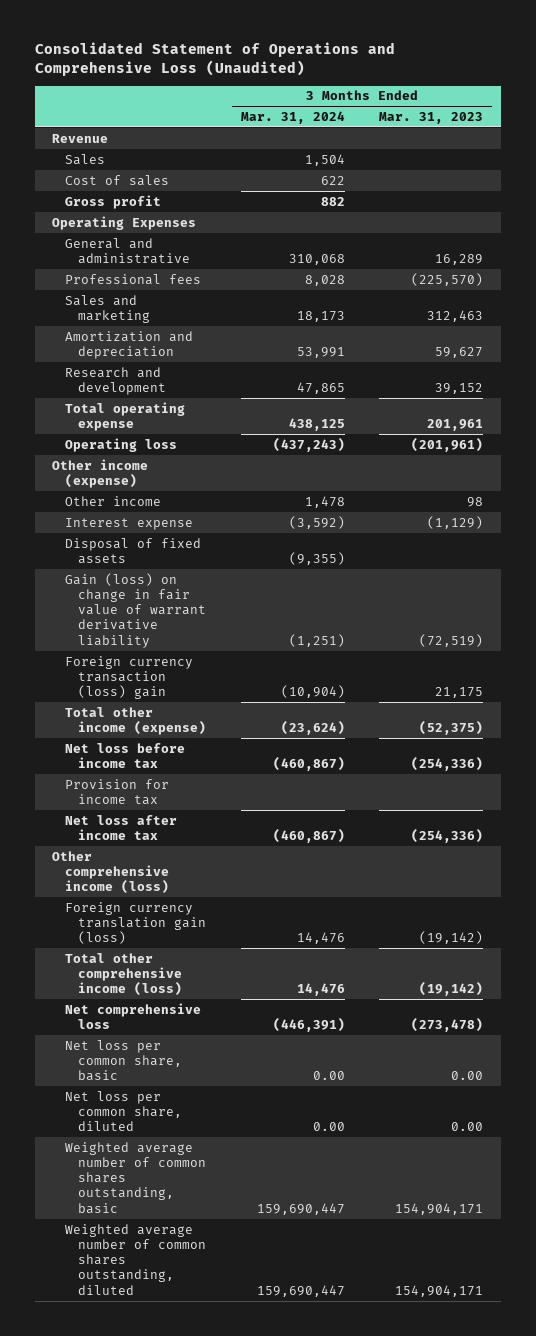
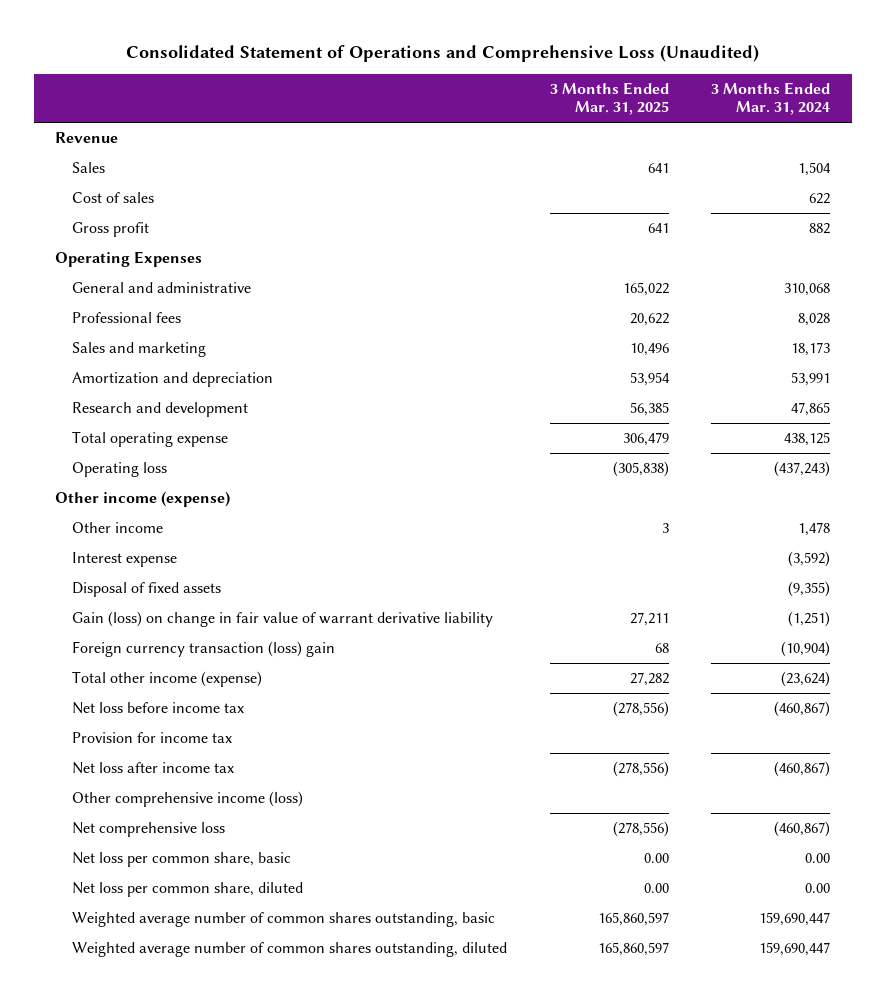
[379,111,484,124] Mar. 31, 2023 -> none
none -> [549,82,669,116] 3 Months Ended Mar. 31, 2025
[65,901,207,945] Foreign currency translation gain (loss) -> none
[65,952,183,997] Total other comprehensive income (loss) -> none
[272,1017,345,1032] (446,391) -> [774,821,831,838] (460,867)

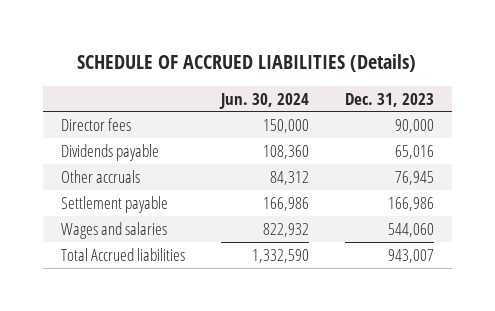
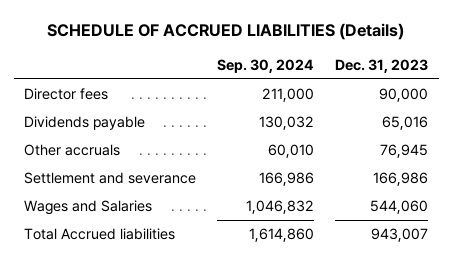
[218,92,309,109] Jun. 30, 2024 -> none
none -> [217,58,315,73] Sep. 30, 2024
[60,195,168,213] Settlement payable -> [24,172,197,185] Settlement and severance
[60,221,167,239] Wages and salaries -> [24,200,153,216] Wages and Salaries

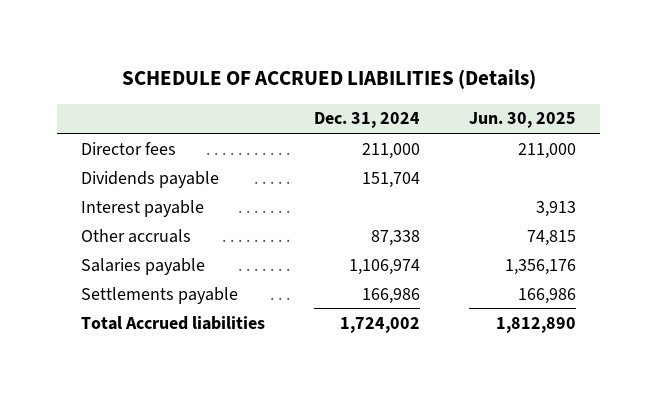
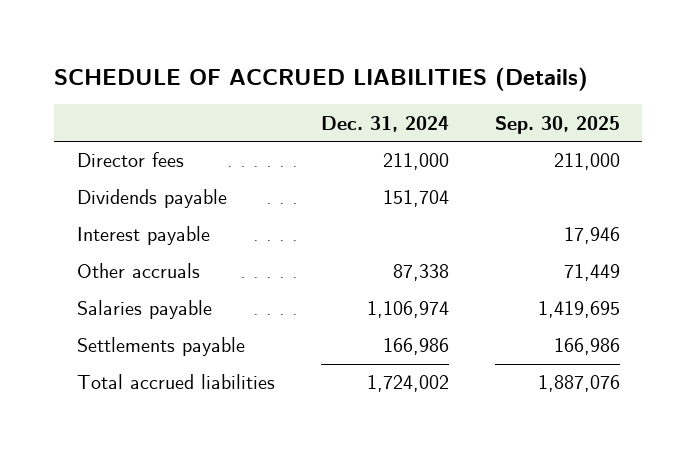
[468,112,576,129] Jun. 30, 2025 -> none
none -> [494,115,620,134] Sep. 30, 2025
[81,315,266,330] Total Accrued liabilities -> [77,374,276,390] Total accrued liabilities

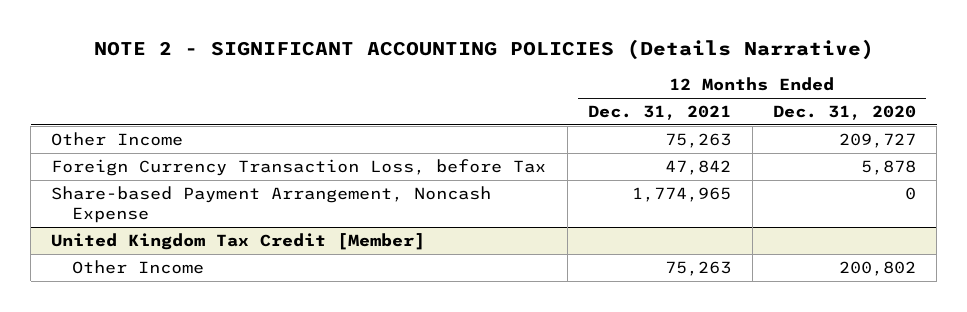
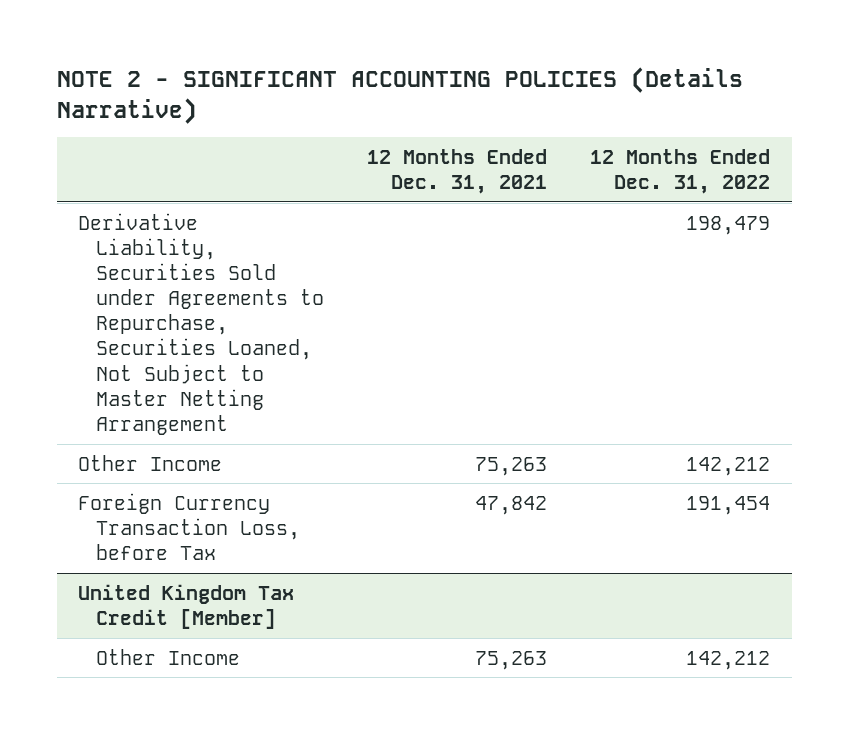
[772,105,916,121] Dec. 31, 2020 -> none
none -> [590,148,771,195] 12 Months Ended Dec. 31, 2022
none -> [78,212,325,435] Derivative Liability, Securities Sold under Agreements to Repurchase, Securities Loaned, Not Subject to Master Netting Arrangement
[51,185,492,223] Share-based Payment Arrangement, Noncash Expense -> none

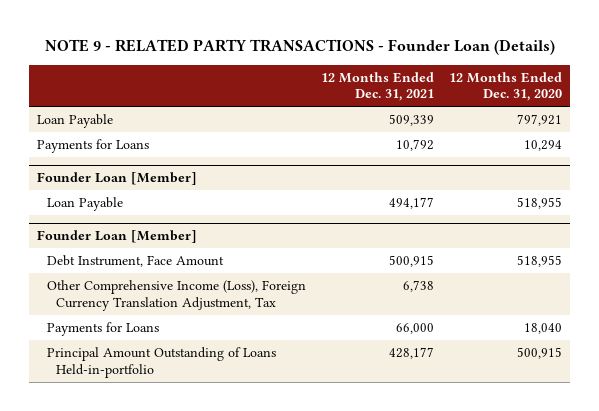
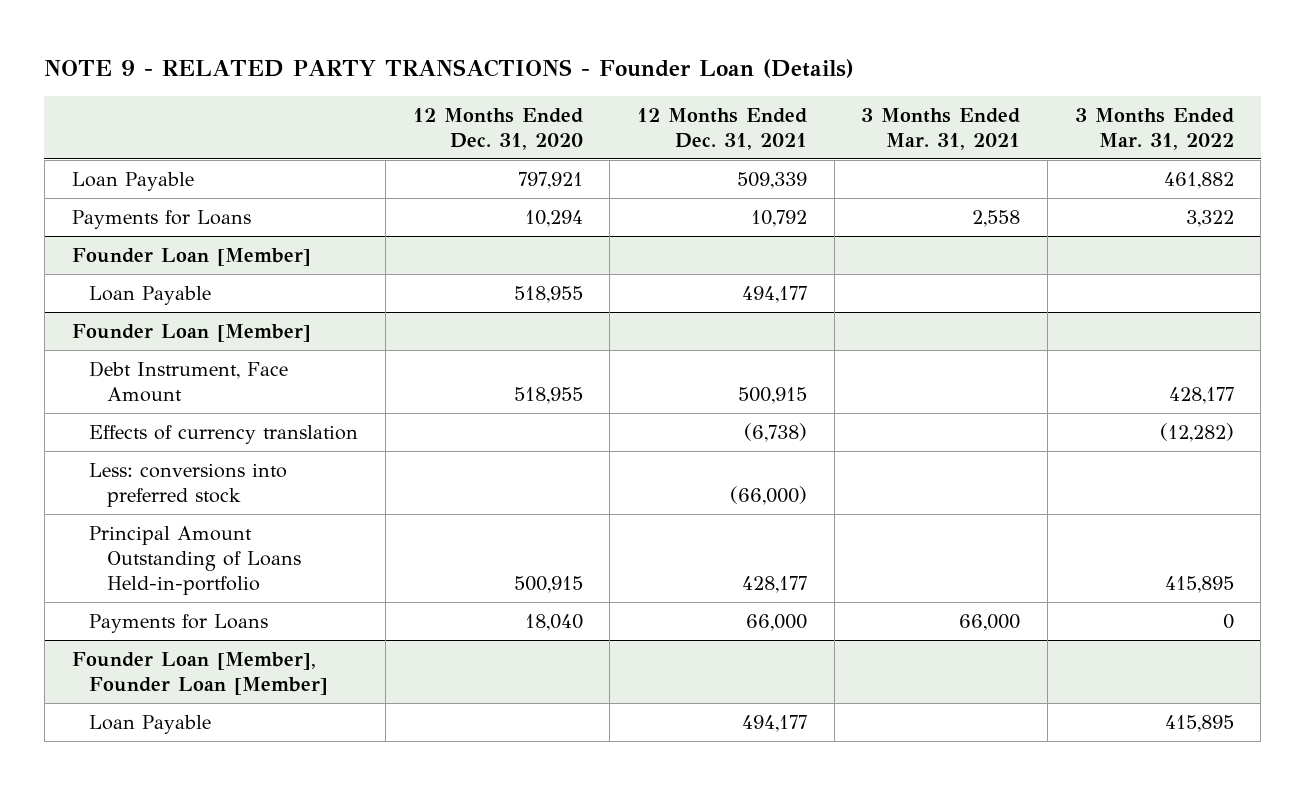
none -> [861,107,1021,150] 3 Months Ended Mar. 31, 2021
none -> [1074,107,1234,150] 3 Months Ended Mar. 31, 2022
[46,279,306,311] Other Comprehensive Income (Loss), Foreign Currency Translation Adjustment, Tax -> none
none -> [89,424,359,444] Effects of currency translation
none -> [89,462,288,508] Less: conversions into preferred stock
[46,321,159,336] Payments for Loans -> [89,613,269,633] Payments for Loans
none -> [71,651,329,696] Founder Loan [Member], Founder Loan [Member]
none -> [89,714,212,734] Loan Payable

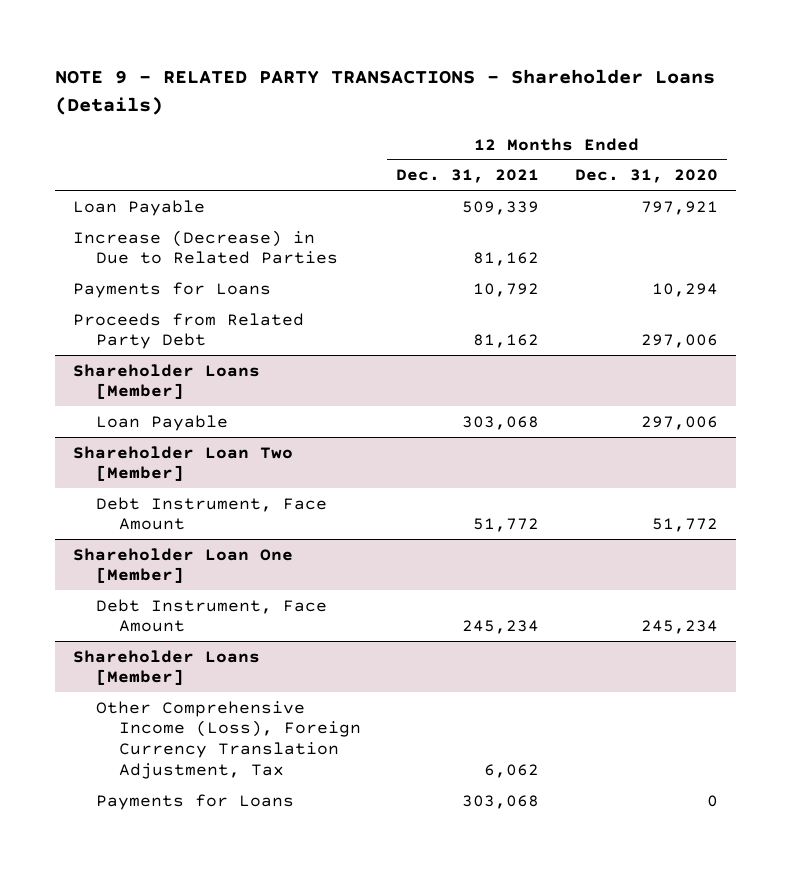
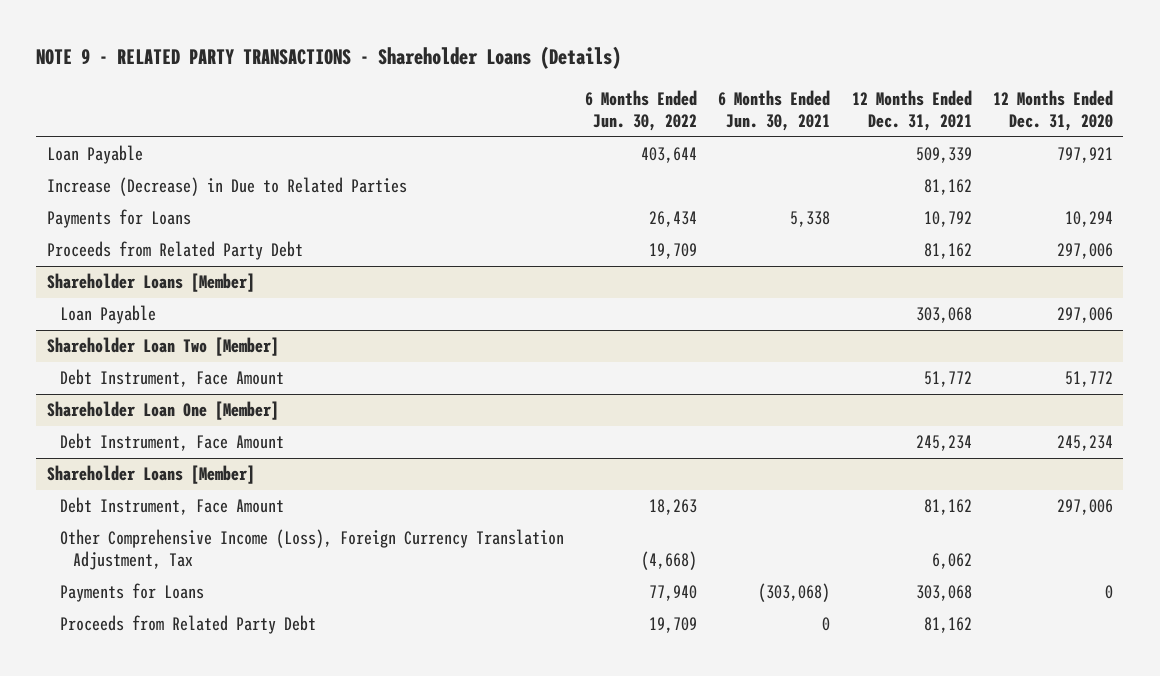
none -> [585,89,698,131] 6 Months Ended Jun. 30, 2022
none -> [718,89,831,131] 6 Months Ended Jun. 30, 2021
none -> [60,497,285,516] Debt Instrument, Face Amount
none -> [60,615,317,635] Proceeds from Related Party Debt

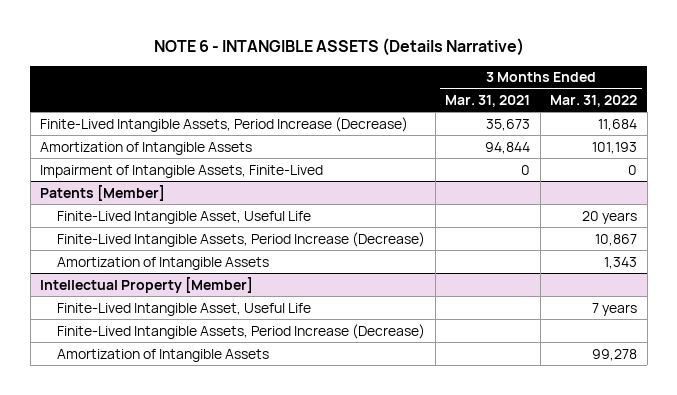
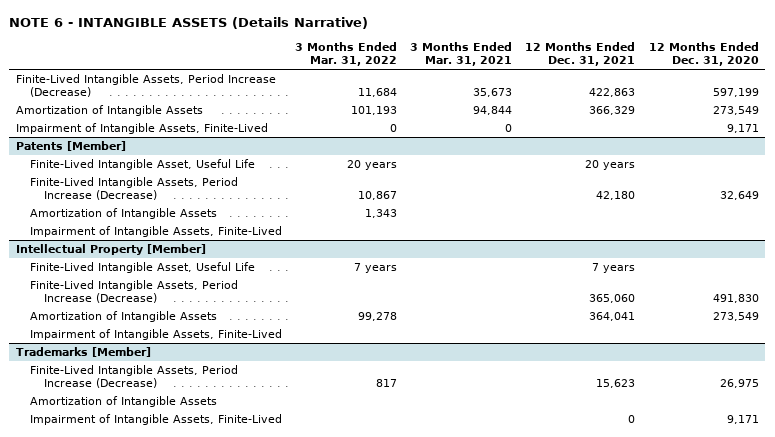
none -> [525,42,636,67] 12 Months Ended Dec. 31, 2021
none -> [648,42,759,67] 12 Months Ended Dec. 31, 2020
none -> [29,226,282,238] Impairment of Intangible Assets, Finite-Lived
none -> [29,329,282,341] Impairment of Intangible Assets, Finite-Lived
none -> [16,347,152,358] Trademarks [Member]
none -> [29,365,238,389] Finite-Lived Intangible Assets, Period Increase (Decrease)
none -> [29,396,217,408] Amortization of Intangible Assets
none -> [29,414,282,426] Impairment of Intangible Assets, Finite-Lived

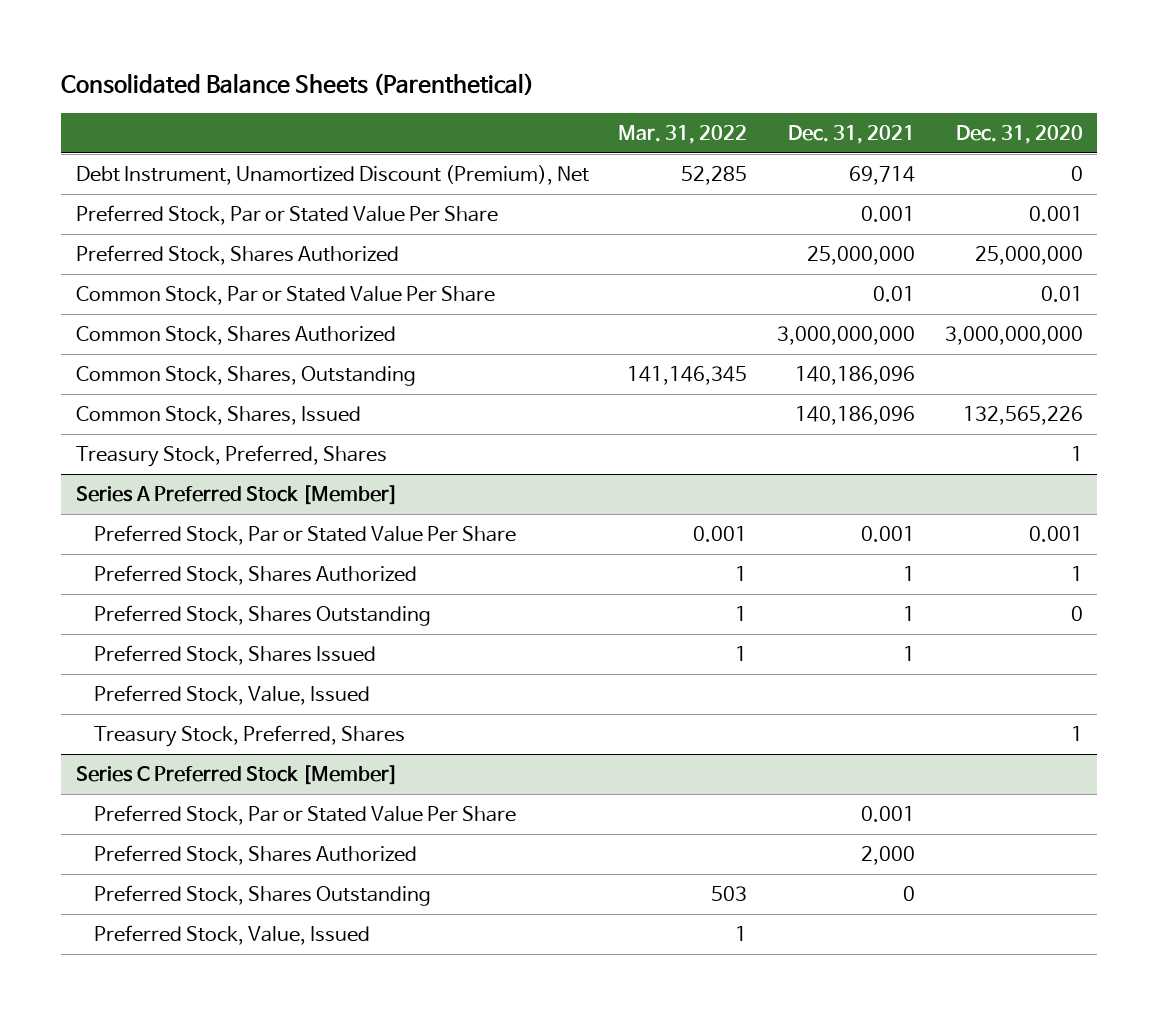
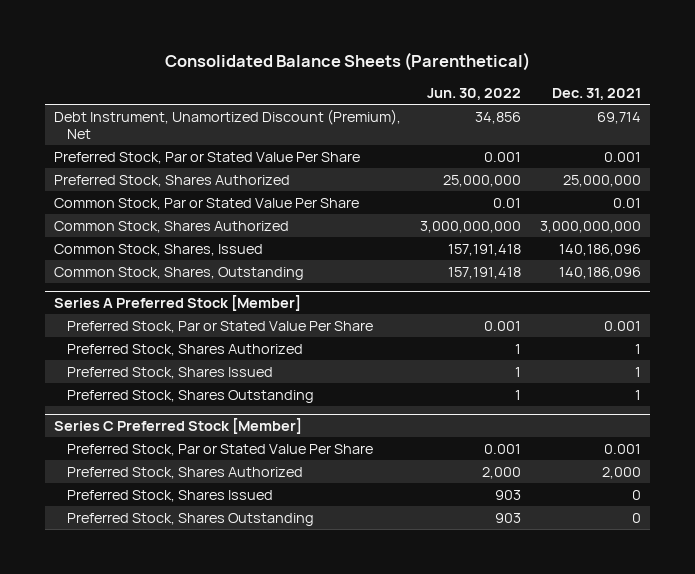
[618,124,748,144] Mar. 31, 2022 -> none
[955,124,1083,144] Dec. 31, 2020 -> none
none -> [427,88,522,101] Jun. 30, 2022
[75,445,387,468] Treasury Stock, Preferred, Shares -> none
[75,366,416,387] Common Stock, Shares, Outstanding -> [54,266,305,280] Common Stock, Shares, Outstanding
[94,685,371,706] Preferred Stock, Value, Issued -> none
[94,725,406,748] Treasury Stock, Preferred, Shares -> none
[94,605,432,627] Preferred Stock, Shares Outstanding -> [66,389,314,403] Preferred Stock, Shares Outstanding
none -> [66,489,273,502] Preferred Stock, Shares Issued
[94,925,371,946] Preferred Stock, Value, Issued -> none

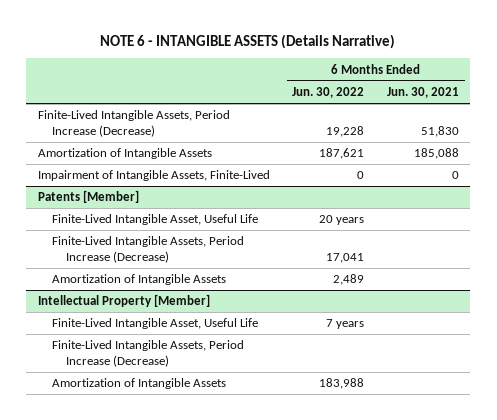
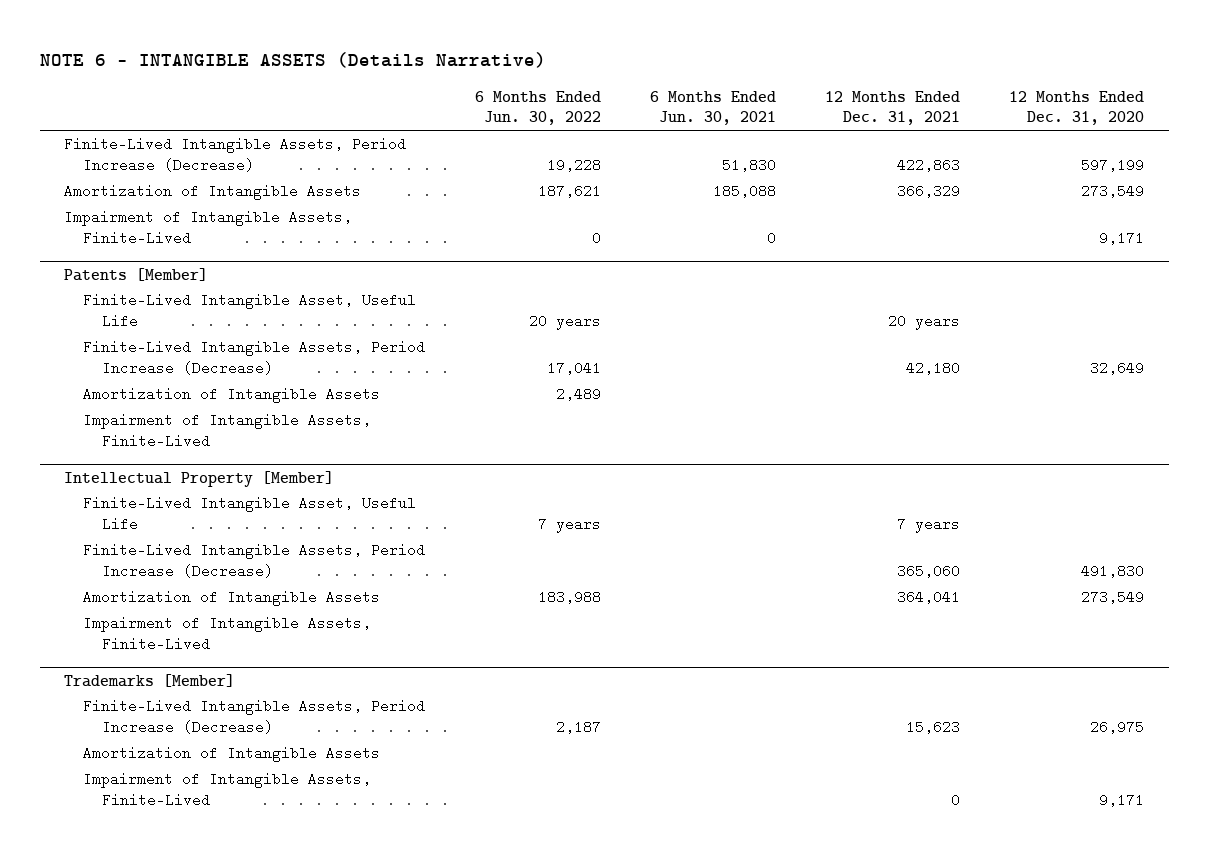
none -> [825,90,961,126] 12 Months Ended Dec. 31, 2021
none -> [1009,90,1145,126] 12 Months Ended Dec. 31, 2020
none -> [83,413,372,448] Impairment of Intangible Assets, Finite-Lived
none -> [83,616,372,651] Impairment of Intangible Assets, Finite-Lived
none -> [64,673,236,687] Trademarks [Member]
none -> [83,699,426,734] Finite-Lived Intangible Assets, Period Increase (Decrease)
none -> [83,746,381,763] Amortization of Intangible Assets
none -> [83,772,372,807] Impairment of Intangible Assets, Finite-Lived

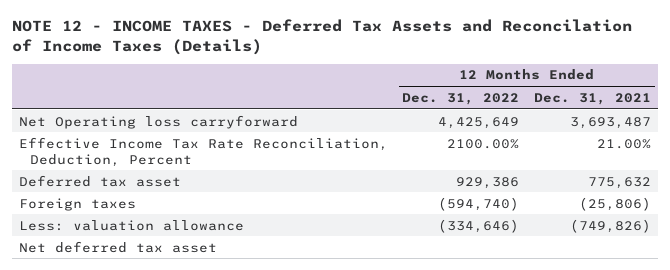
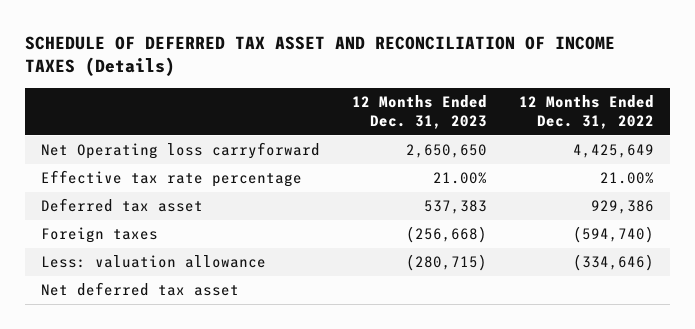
[11,19,632,56] NOTE 12 - INCOME TAXES - Deferred Tax Assets and Reconcilation of Income Taxes (Details) -> [25,35,616,77] SCHEDULE OF DEFERRED TAX ASSET AND RECONCILIATION OF INCOME TAXES (Details)
[533,92,651,105] Dec. 31, 2021 -> none
none -> [352,94,488,130] 12 Months Ended Dec. 31, 2023
[18,136,388,167] Effective Income Tax Rate Reconciliation, Deduction, Percent -> [41,170,303,188] Effective tax rate percentage
[447,138,520,149] 2100.00% -> [600,172,655,185] 21.00%

